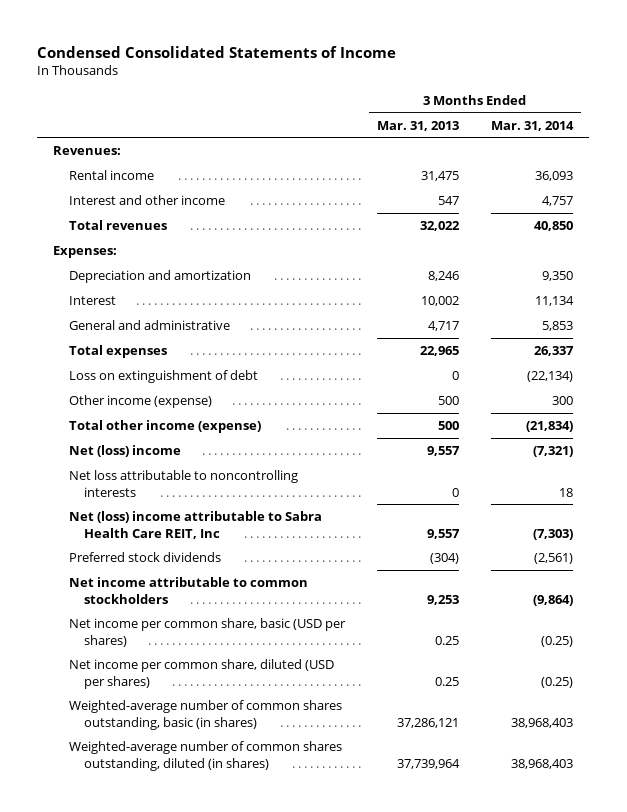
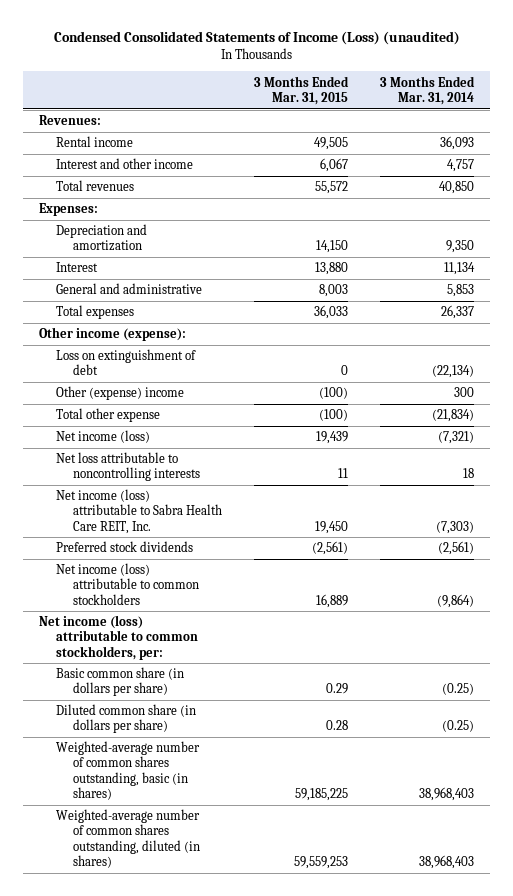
[37,45,397,58] Condensed Consolidated Statements of Income -> [53,31,460,46] Condensed Consolidated Statements of Income (Loss) (unaudited)
[377,120,460,131] Mar. 31, 2013 -> none
none -> [253,75,349,105] 3 Months Ended Mar. 31, 2015
none -> [39,327,187,342] Other income (expense):
[68,394,212,408] Other income (expense) -> [55,386,184,401] Other (expense) income
[68,419,261,433] Total other income (expense) -> [55,408,160,423] Total other expense
[68,444,181,457] Net (loss) income -> [55,430,150,444] Net income (loss)
[68,510,322,539] Net (loss) income attributable to Sabra Health Care REIT, Inc -> [55,489,222,534] Net income (loss) attributable to Sabra Health Care REIT, Inc.
[68,576,308,604] Net income attributable to common stockholders -> [55,563,199,605] Net income (loss) attributable to common stockholders
none -> [39,615,198,660] Net income (loss) attributable to common stockholders, per:
[68,617,346,647] Net income per common share, basic (USD per shares) -> [55,667,184,697] Basic common share (in dollars per share)
[68,658,334,689] Net income per common share, diluted (USD per shares) -> [55,704,196,734] Diluted common share (in dollars per share)

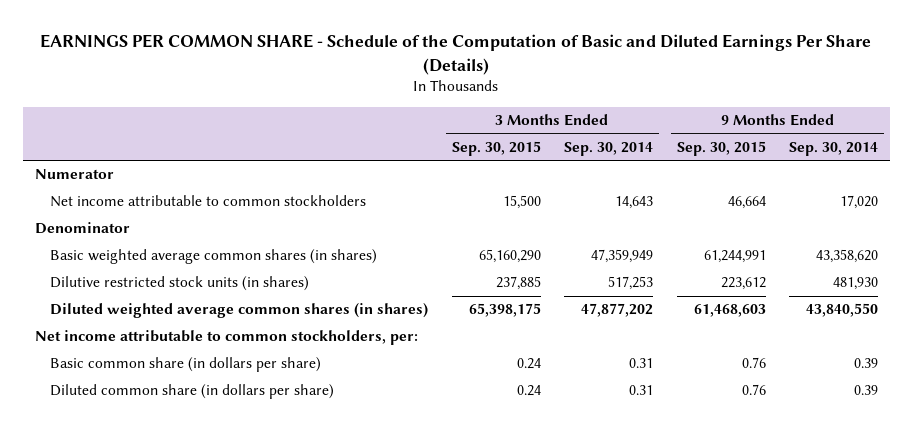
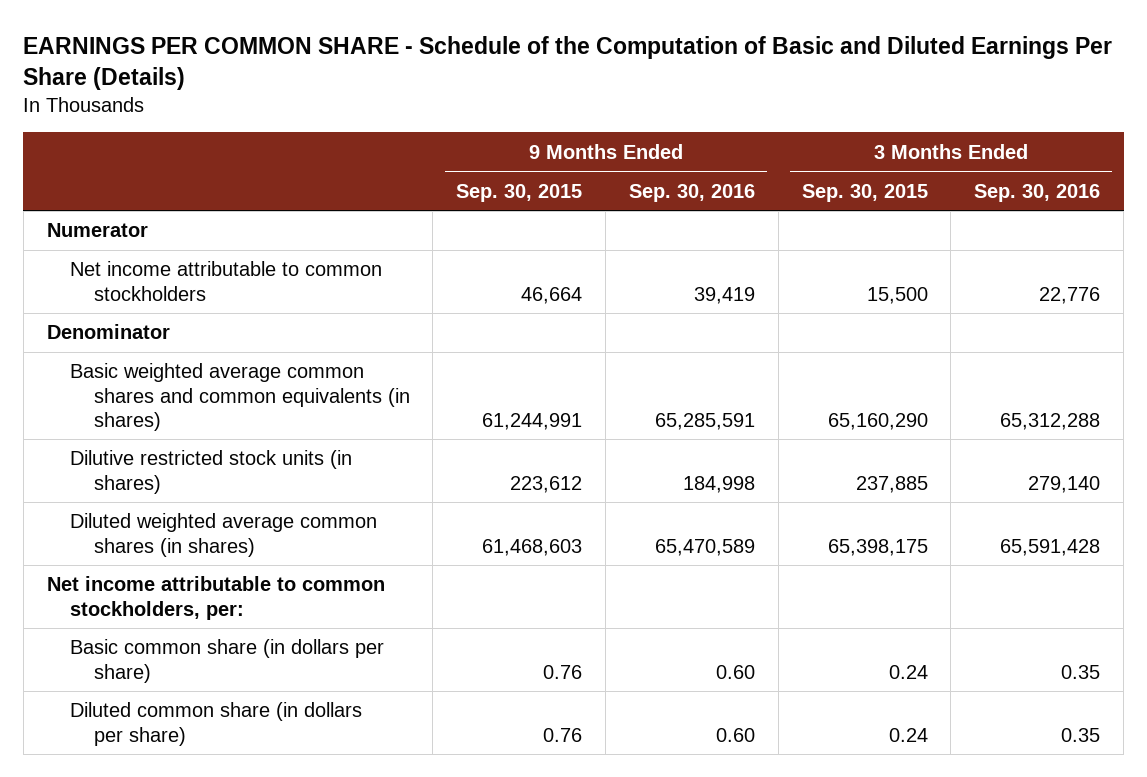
[564,141,654,156] Sep. 30, 2014 -> none
[789,141,879,156] Sep. 30, 2014 -> none
none -> [628,183,755,202] Sep. 30, 2016
none -> [974,183,1101,202] Sep. 30, 2016
[50,249,378,265] Basic weighted average common shares (in shares) -> [70,363,410,431] Basic weighted average common shares and common equivalents (in shares)

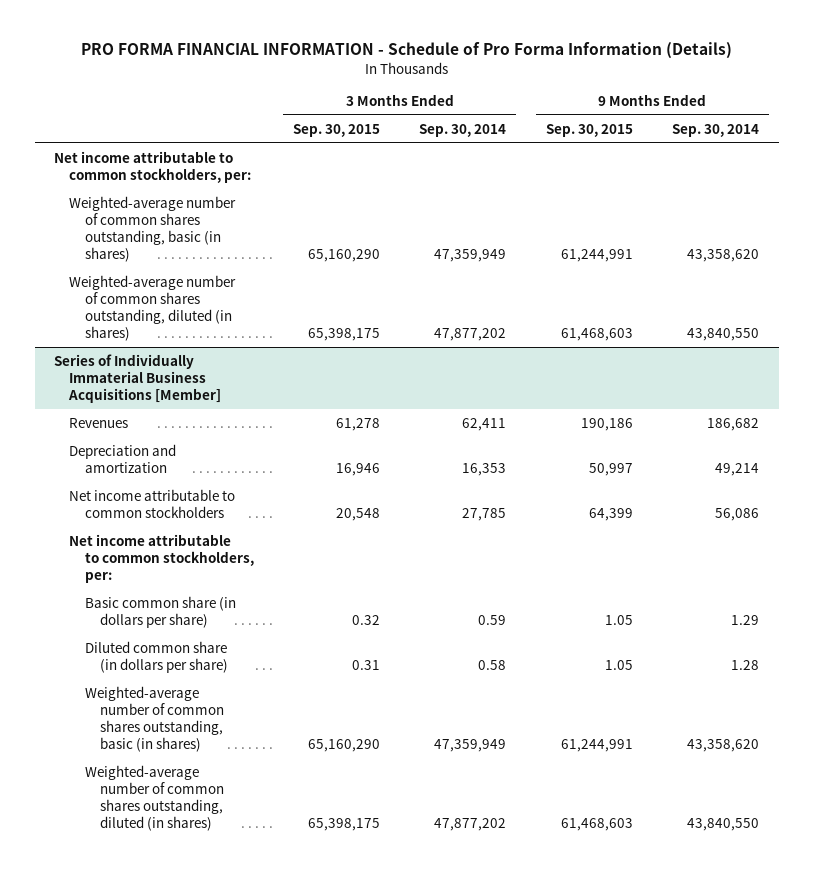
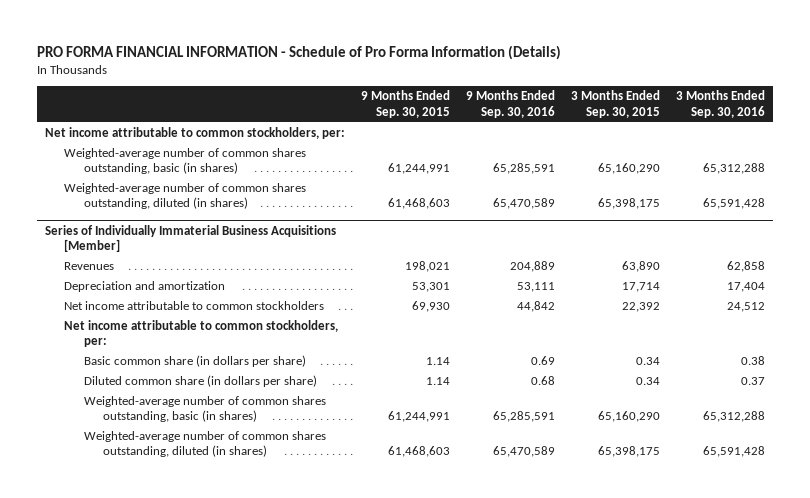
[419,123,507,137] Sep. 30, 2014 -> none
[671,123,759,137] Sep. 30, 2014 -> none
none -> [465,90,555,118] 9 Months Ended Sep. 30, 2016
none -> [675,90,765,118] 3 Months Ended Sep. 30, 2016
[335,417,380,431] 61,278 -> [621,261,660,273] 63,890
[580,417,633,431] 190,186 -> [404,261,450,273] 198,021
[335,462,380,476] 16,946 -> [621,282,660,293] 17,714
[588,462,633,476] 50,997 -> [411,282,450,293] 53,301
[335,507,380,521] 20,548 -> [621,302,660,313] 22,392
[588,507,633,521] 64,399 -> [411,301,450,313] 69,930
[351,614,380,625] 0.32 -> [635,357,660,366] 0.34
[604,614,633,625] 1.05 -> [425,357,450,366] 1.14
[351,659,380,670] 0.31 -> [635,377,660,386] 0.34
[604,659,633,670] 1.05 -> [425,377,450,386] 1.14

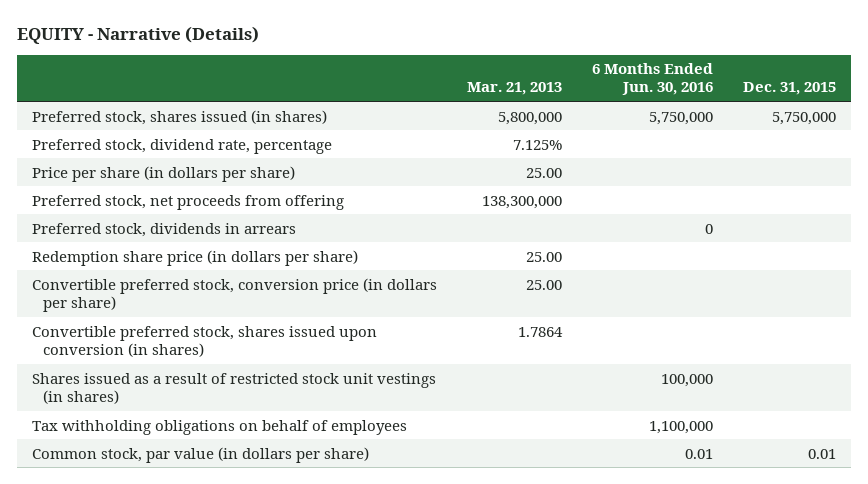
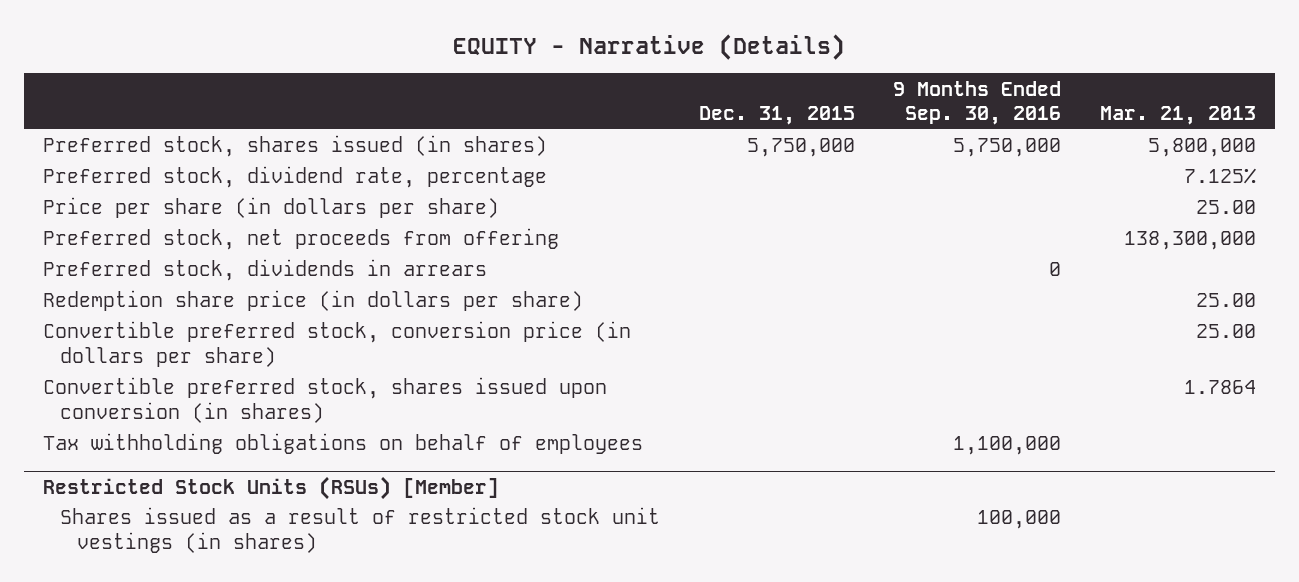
[592,63,714,96] 6 Months Ended Jun. 30, 2016 -> none
none -> [893,80,1062,126] 9 Months Ended Sep. 30, 2016
[31,372,436,404] Shares issued as a result of restricted stock unit vestings (in shares) -> none
[31,446,369,463] Common stock, par value (in dollars per share) -> none
none -> [42,475,499,500] Restricted Stock Units (RSUs) [Member]
none -> [59,507,660,554] Shares issued as a result of restricted stock unit vestings (in shares)

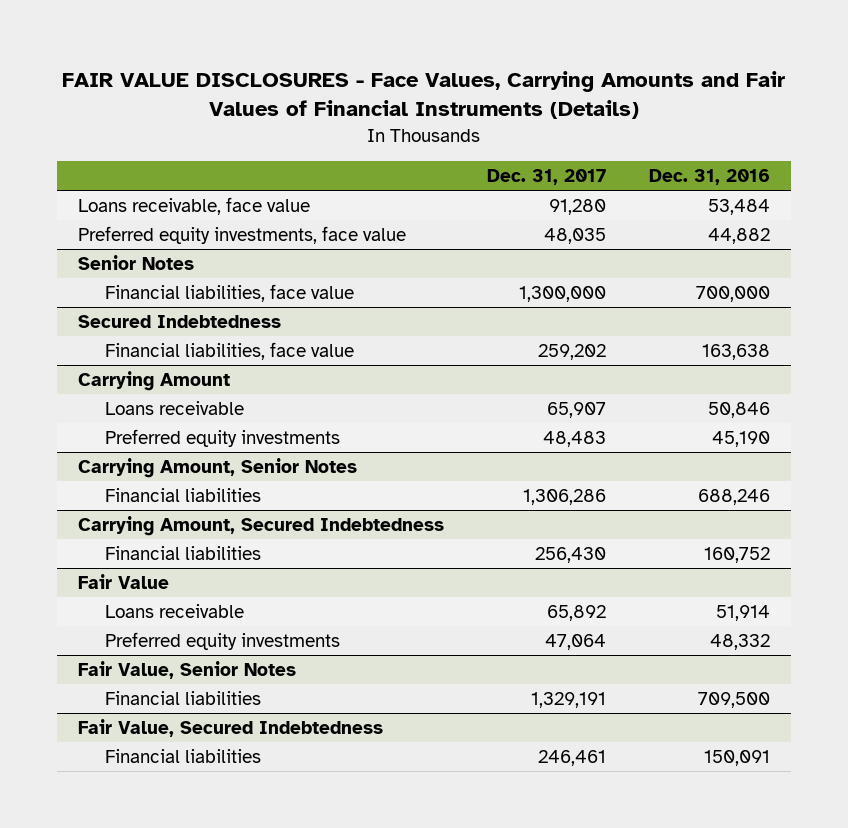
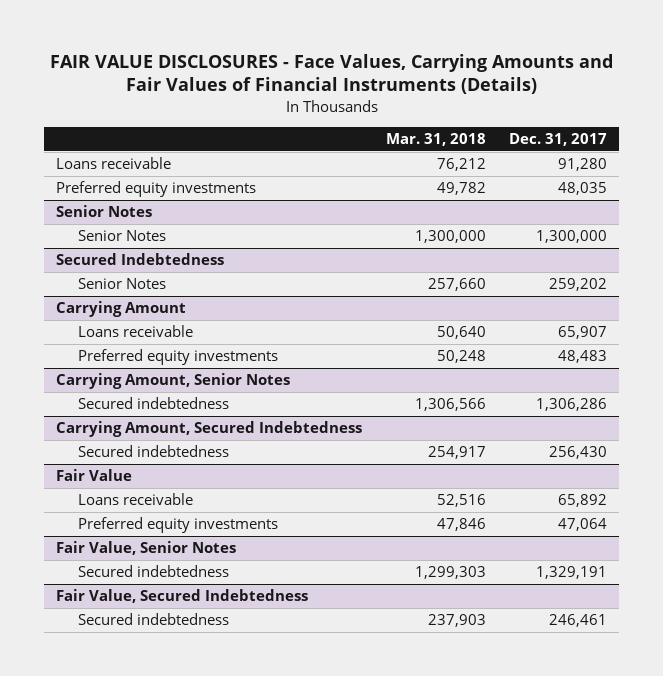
[648,168,770,185] Dec. 31, 2016 -> none
none -> [385,133,486,147] Mar. 31, 2018
[78,197,311,216] Loans receivable, face value -> [56,157,172,170] Loans receivable
[78,226,407,245] Preferred equity investments, face value -> [56,181,257,198] Preferred equity investments
[105,284,355,303] Financial liabilities, face value -> [77,230,166,242] Senior Notes
[105,342,355,361] Financial liabilities, face value -> [77,278,166,290] Senior Notes
[105,488,262,503] Financial liabilities -> [77,397,229,410] Secured indebtedness
[105,546,262,561] Financial liabilities -> [77,445,229,458] Secured indebtedness
[105,691,262,706] Financial liabilities -> [77,565,229,578] Secured indebtedness
[105,749,262,764] Financial liabilities -> [77,613,229,626] Secured indebtedness

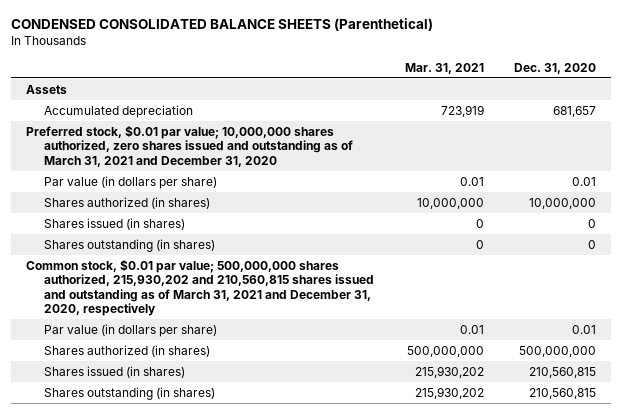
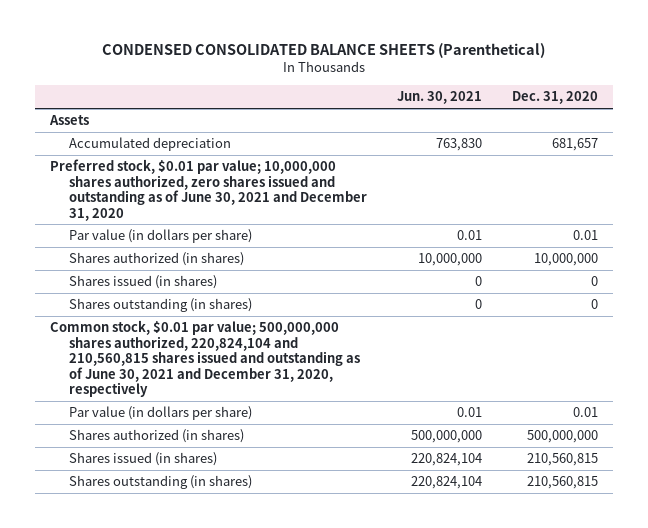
[404,62,484,74] Mar. 31, 2021 -> none
none -> [397,91,483,105] Jun. 30, 2021
[26,124,354,167] Preferred stock, $0.01 par value; 10,000,000 shares authorized, zero shares issued and outstanding as of March 31, 2021 and December 31, 2020 -> [50,159,367,221] Preferred stock, $0.01 par value; 10,000,000 shares authorized, zero shares issued and outstanding as of June 30, 2021 and December 31, 2020
[26,258,375,317] Common stock, $0.01 par value; 500,000,000 shares authorized, 215,930,202 and 210,560,815 shares issued and outstanding as of March 31, 2021 and December 31, 2020, respectively -> [50,320,360,398] Common stock, $0.01 par value; 500,000,000 shares authorized, 220,824,104 and 210,560,815 shares issued and outstanding as of June 30, 2021 and December 31, 2020, respectively

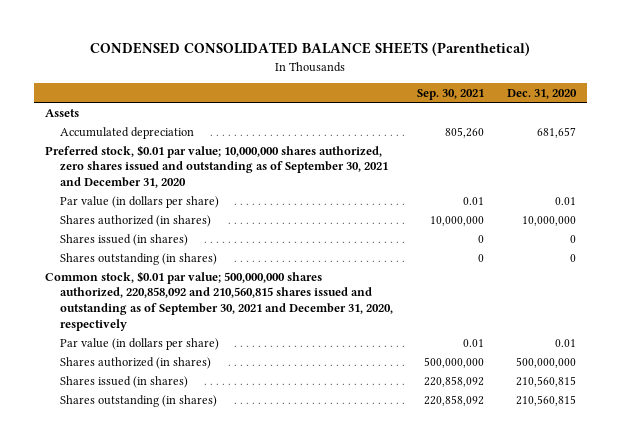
[397,91,483,105] Jun. 30, 2021 -> none
none -> [416,88,484,100] Sep. 30, 2021
[50,159,367,221] Preferred stock, $0.01 par value; 10,000,000 shares authorized, zero shares issued and outstanding as of June 30, 2021 and December 31, 2020 -> [45,144,389,189] Preferred stock, $0.01 par value; 10,000,000 shares authorized, zero shares issued and outstanding as of September 30, 2021 and December 31, 2020
[50,320,360,398] Common stock, $0.01 par value; 500,000,000 shares authorized, 220,824,104 and 210,560,815 shares issued and outstanding as of June 30, 2021 and December 31, 2020, respectively -> [45,270,394,331] Common stock, $0.01 par value; 500,000,000 shares authorized, 220,858,092 and 210,560,815 shares issued and outstanding as of September 30, 2021 and December 31, 2020, respectively

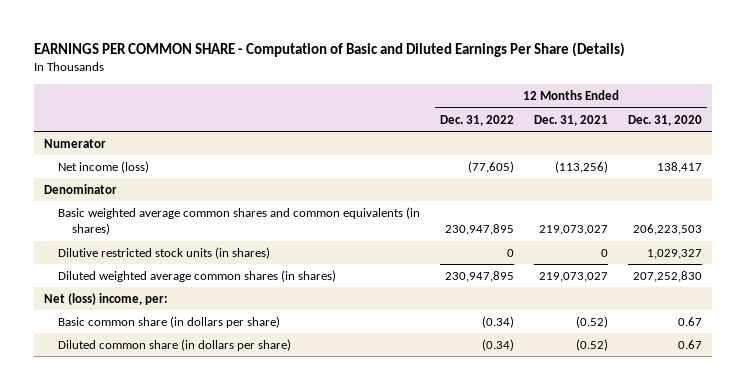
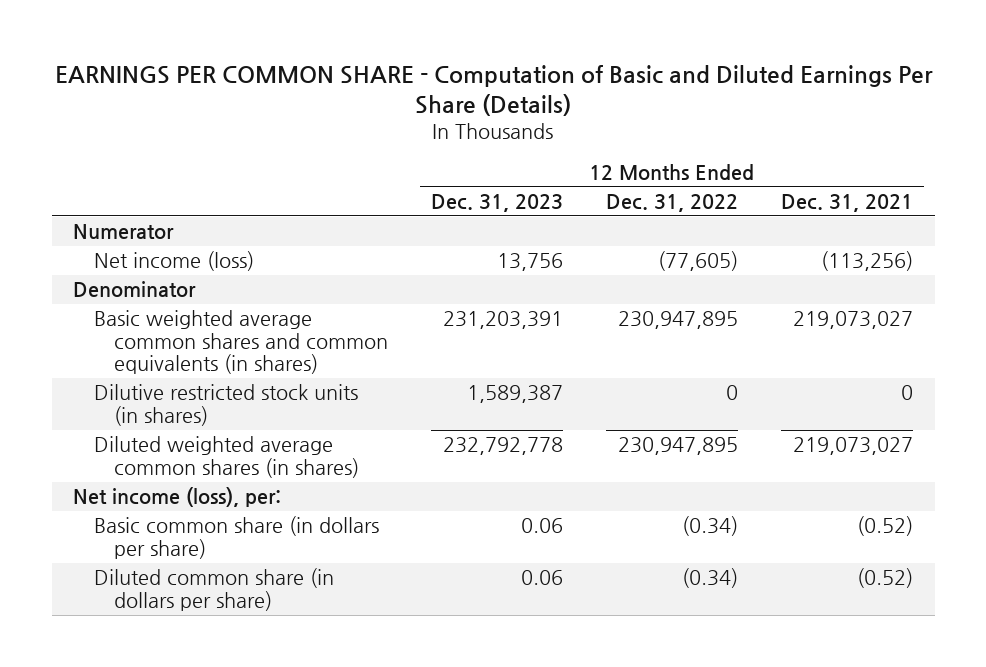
[628,114,703,126] Dec. 31, 2020 -> none
none -> [430,193,563,212] Dec. 31, 2023
[43,292,168,305] Net (loss) income, per: -> [73,487,282,508] Net income (loss), per:

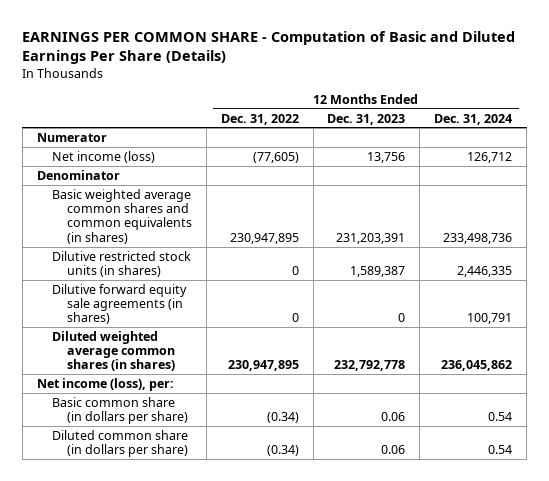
[781,193,914,212] Dec. 31, 2021 -> none
none -> [434,113,513,125] Dec. 31, 2024
none -> [51,283,187,325] Dilutive forward equity sale agreements (in shares)

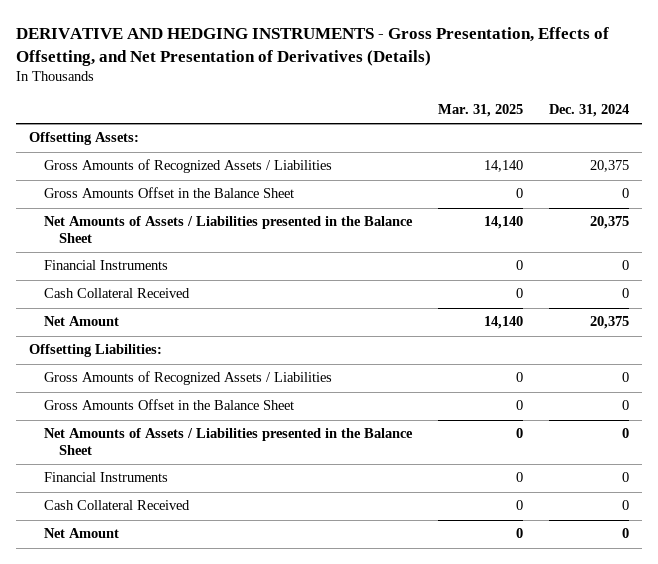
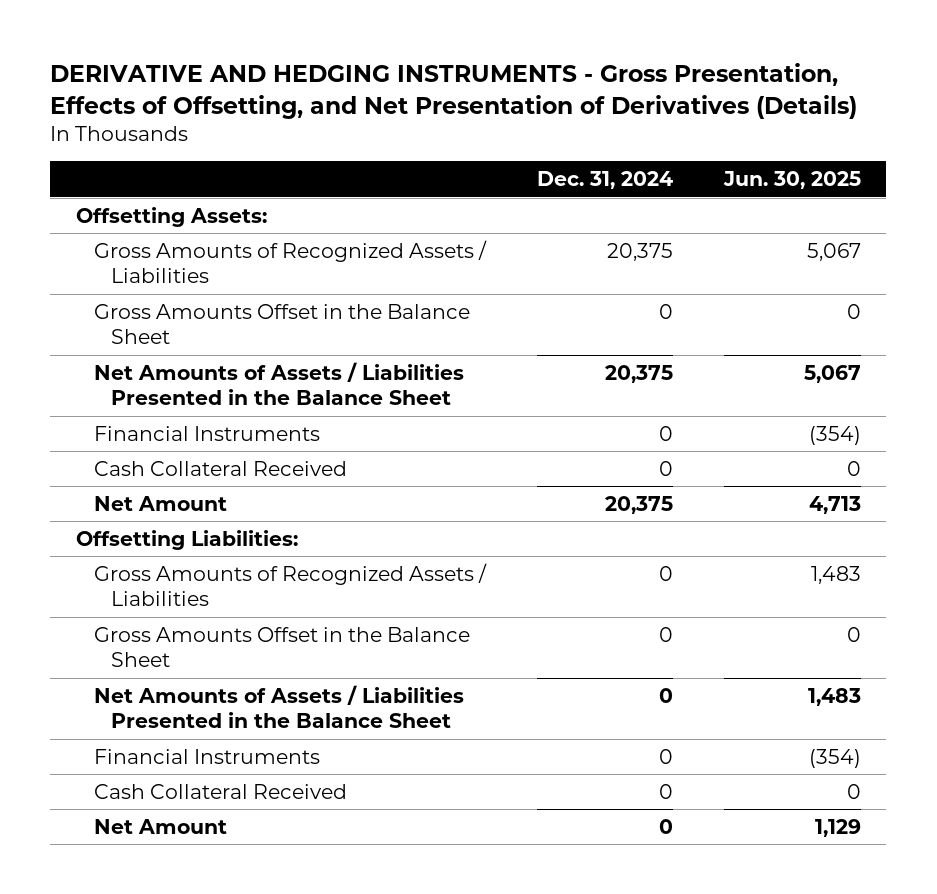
[438,104,524,118] Mar. 31, 2025 -> none
none -> [722,170,861,189] Jun. 30, 2025
[44,216,414,244] Net Amounts of Assets / Liabilities presented in the Balance Sheet -> [93,361,464,406] Net Amounts of Assets / Liabilities Presented in the Balance Sheet
[44,428,414,456] Net Amounts of Assets / Liabilities presented in the Balance Sheet -> [93,684,464,729] Net Amounts of Assets / Liabilities Presented in the Balance Sheet

